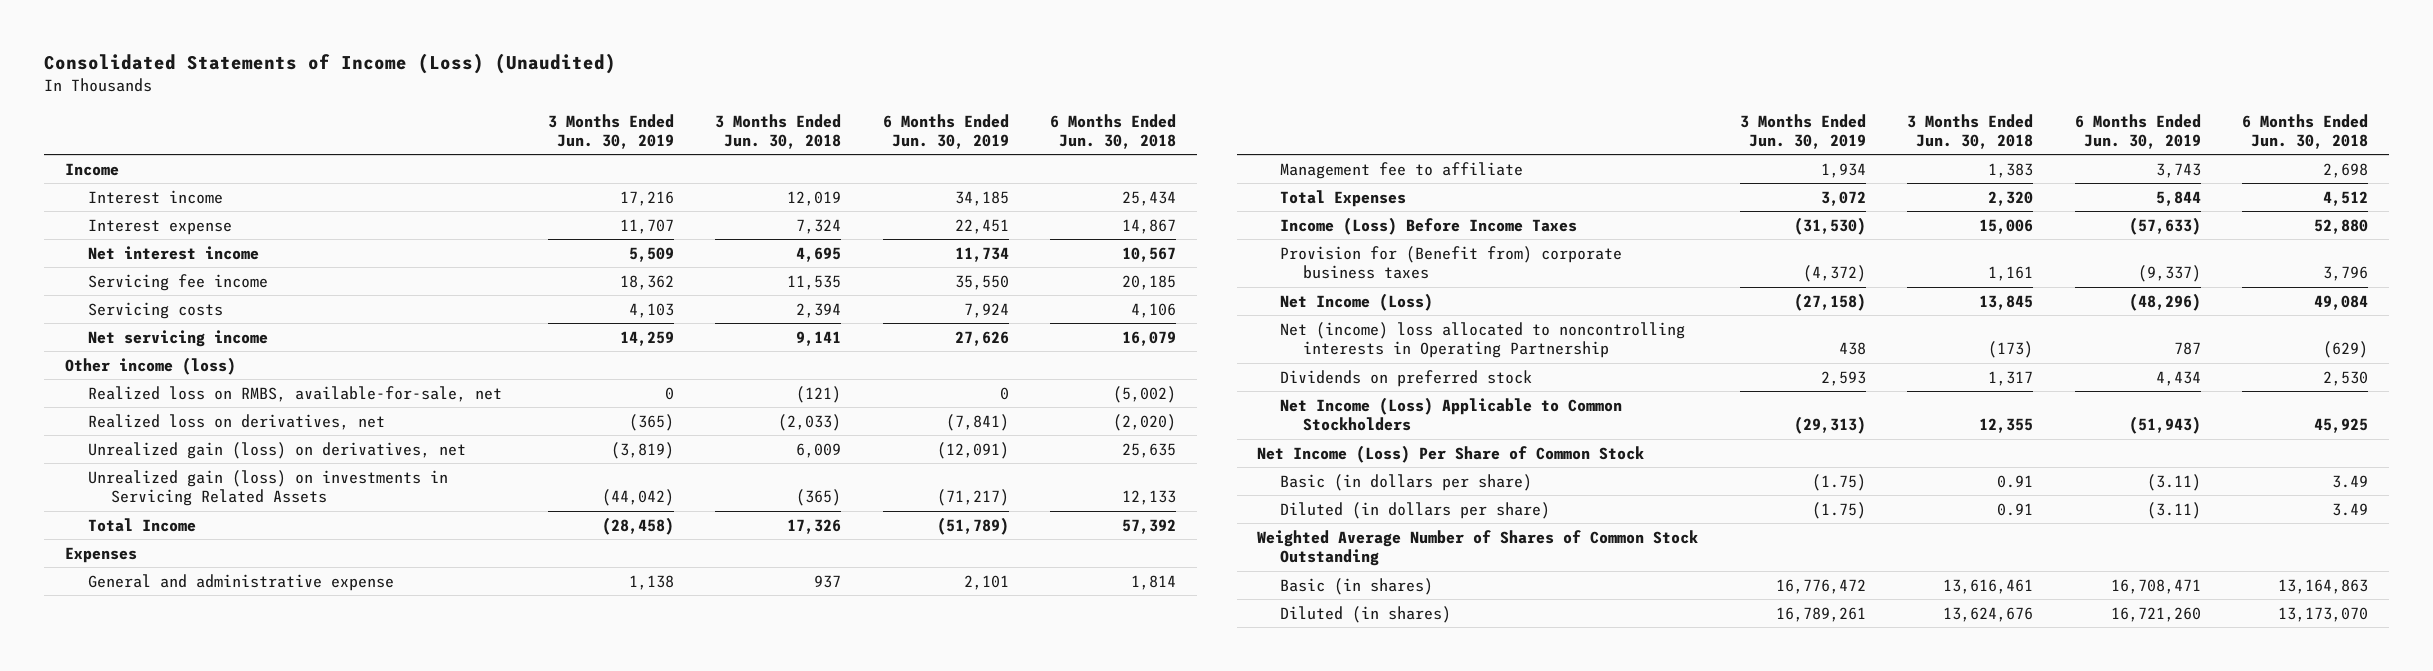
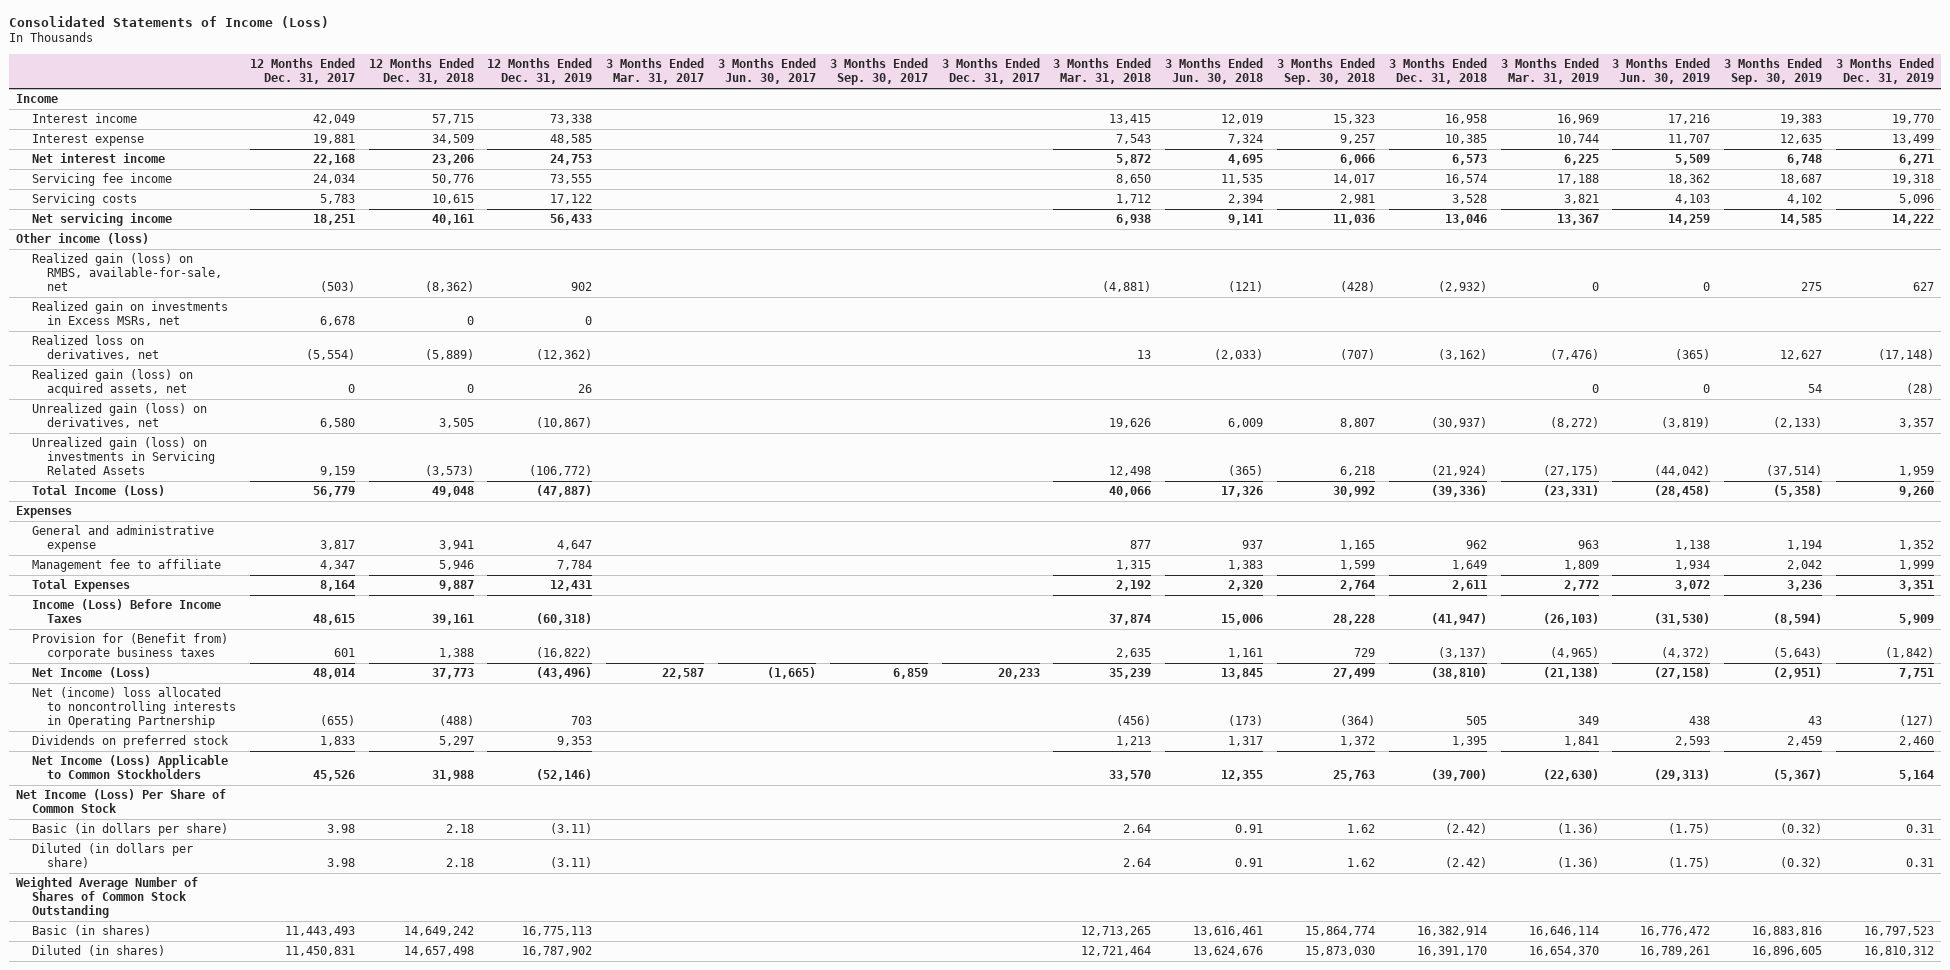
[44,53,617,75] Consolidated Statements of Income (Loss) (Unaudited) -> [9,15,330,28] Consolidated Statements of Income (Loss)
[882,113,1009,149] 6 Months Ended Jun. 30, 2019 -> none
[1049,113,1176,149] 6 Months Ended Jun. 30, 2018 -> none
none -> [249,58,355,85] 12 Months Ended Dec. 31, 2017
none -> [368,58,474,85] 12 Months Ended Dec. 31, 2018
none -> [487,58,593,85] 12 Months Ended Dec. 31, 2019
none -> [606,58,705,85] 3 Months Ended Mar. 31, 2017
none -> [717,58,816,85] 3 Months Ended Jun. 30, 2017
none -> [829,58,928,86] 3 Months Ended Sep. 30, 2017
none -> [941,58,1040,85] 3 Months Ended Dec. 31, 2017
none -> [1053,58,1152,85] 3 Months Ended Mar. 31, 2018
none -> [1276,58,1375,86] 3 Months Ended Sep. 30, 2018
none -> [1388,58,1487,85] 3 Months Ended Dec. 31, 2018
none -> [1500,58,1599,85] 3 Months Ended Mar. 31, 2019
none -> [1724,58,1823,86] 3 Months Ended Sep. 30, 2019
none -> [1835,58,1934,85] 3 Months Ended Dec. 31, 2019
[88,385,503,402] Realized loss on RMBS, available-for-sale, net -> [31,253,222,292] Realized gain (loss) on RMBS, available-for-sale, net
none -> [31,301,228,327] Realized gain on investments in Excess MSRs, net
none -> [31,369,193,397] Realized gain (loss) on acquired assets, net
[88,517,197,532] Total Income -> [31,485,165,497] Total Income (Loss)

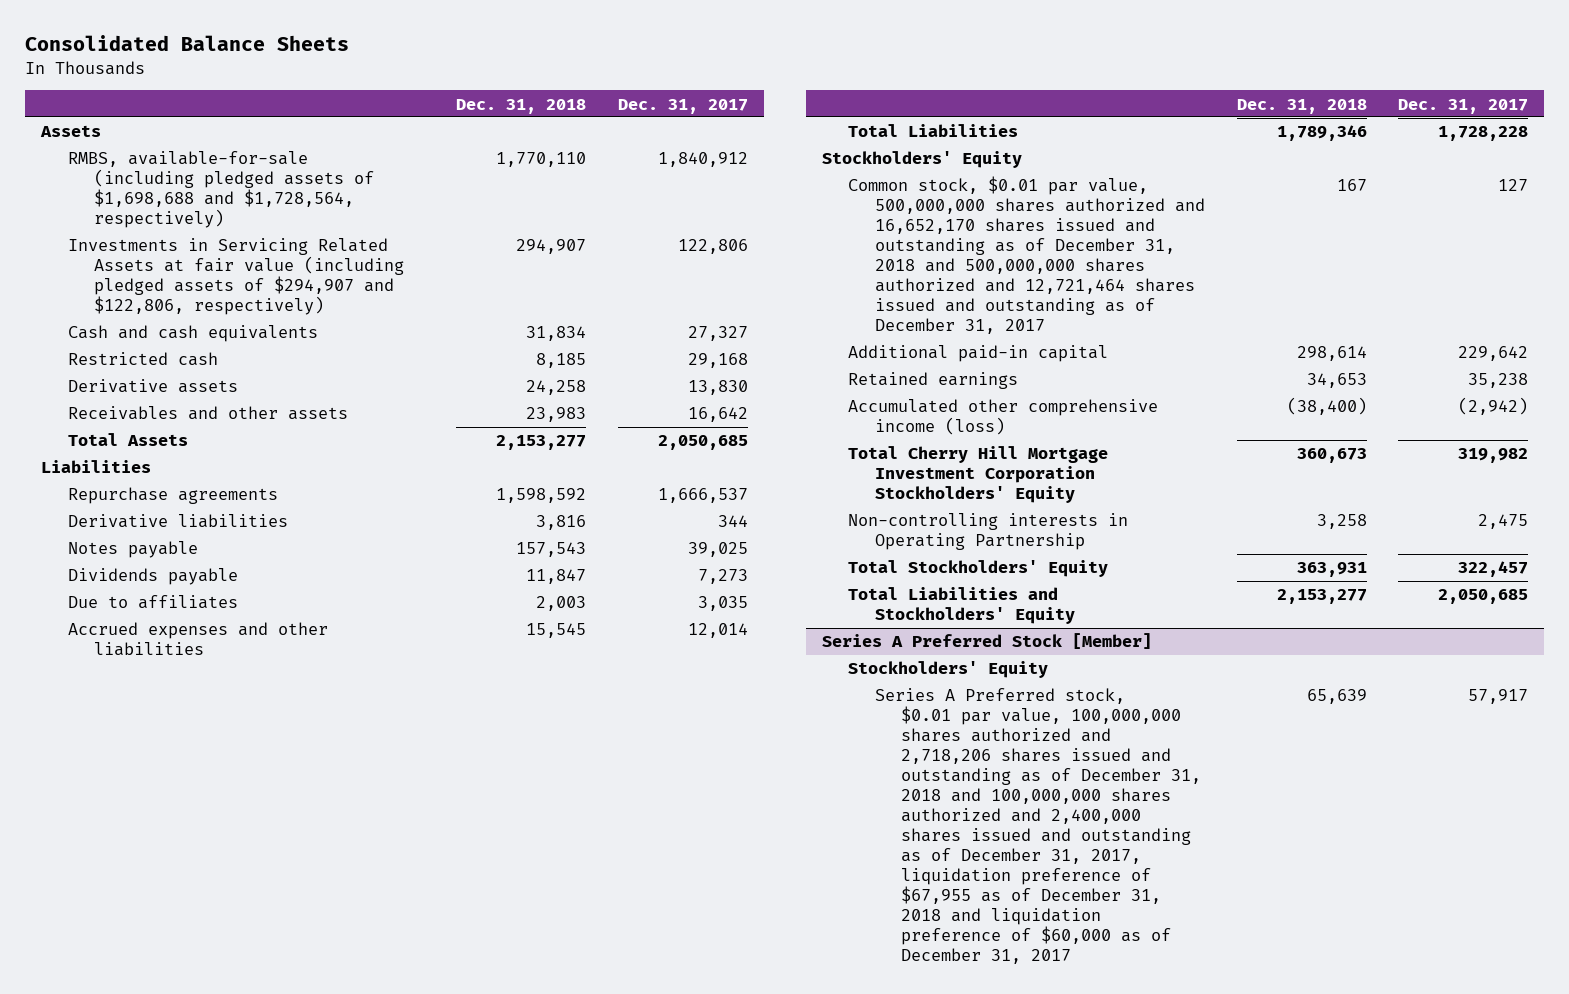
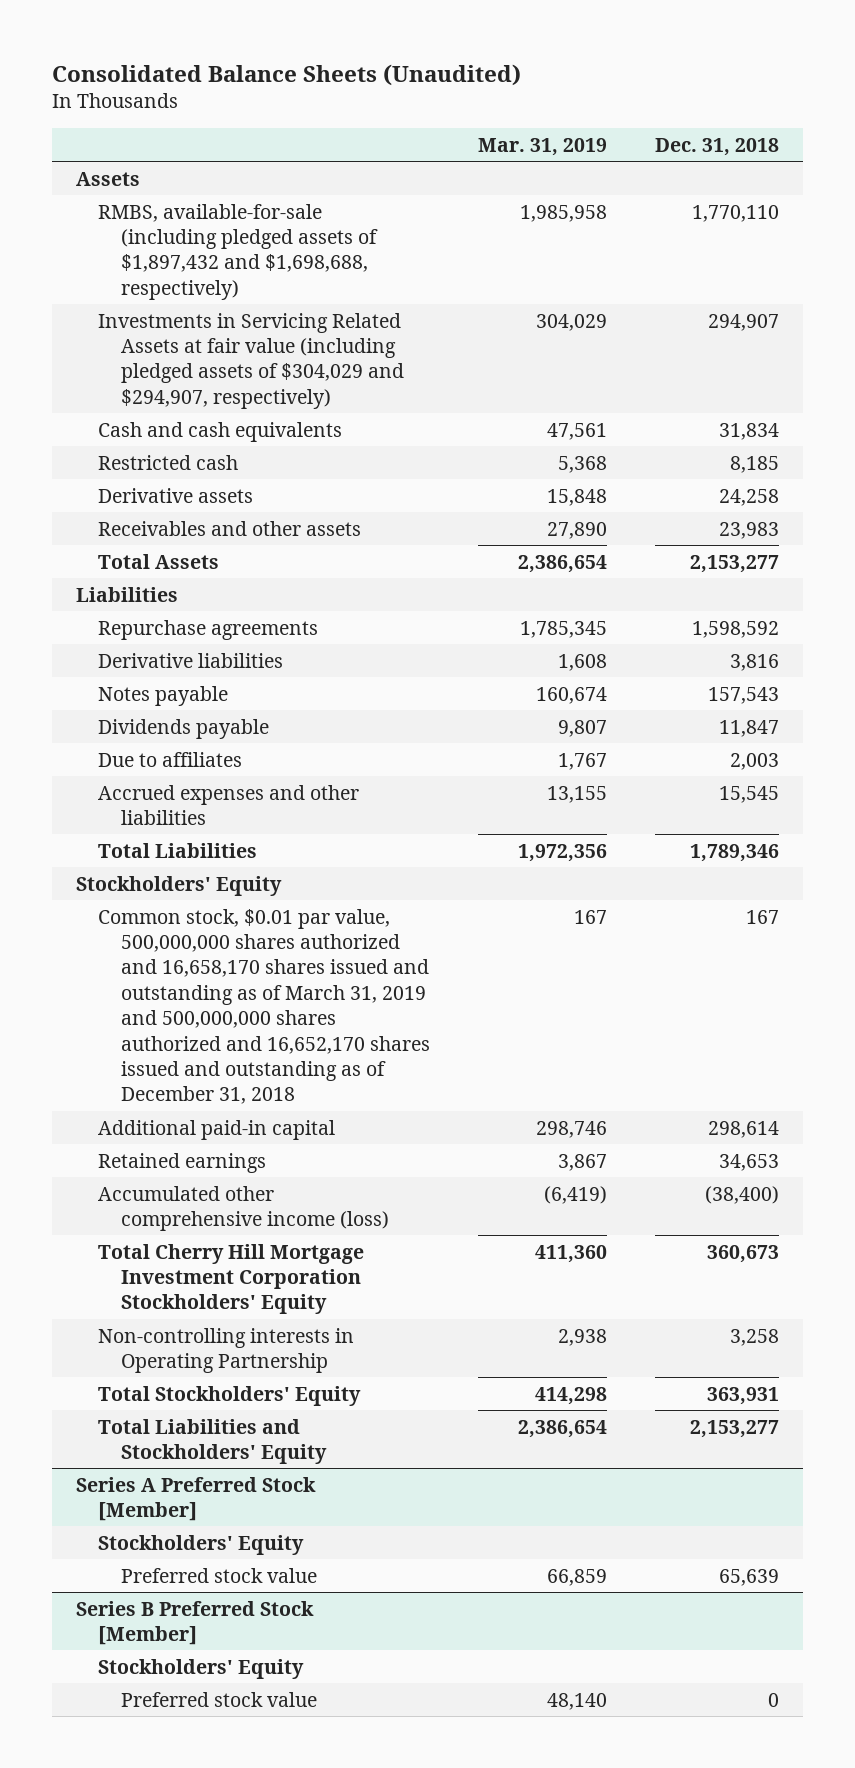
[25,35,350,52] Consolidated Balance Sheets -> [51,64,521,87] Consolidated Balance Sheets (Unaudited)
[617,98,748,114] Dec. 31, 2017 -> none
none -> [477,137,607,156] Mar. 31, 2019
[67,151,375,229] RMBS, available-for-sale (including pledged assets of $1,698,688 and $1,728,564, respectively) -> [98,203,378,300] RMBS, available-for-sale (including pledged assets of $1,897,432 and $1,698,688, respectively)
[67,238,405,316] Investments in Servicing Related Assets at fair value (including pledged assets of $294,907 and $122,806, respectively) -> [98,312,404,409] Investments in Servicing Related Assets at fair value (including pledged assets of $304,029 and $294,907, respectively)
[848,176,1205,335] Common stock, $0.01 par value, 500,000,000 shares authorized and 16,652,170 shares issued and outstanding as of December 31, 2018 and 500,000,000 shares authorized and 12,721,464 shares issued and outstanding as of December 31, 2017 -> [98,908,430,1105] Common stock, $0.01 par value, 500,000,000 shares authorized and 16,658,170 shares issued and outstanding as of March 31, 2019 and 500,000,000 shares authorized and 16,652,170 shares issued and outstanding as of December 31, 2018
[874,688,1202,965] Series A Preferred stock, $0.01 par value, 100,000,000 shares authorized and 2,718,206 shares issued and outstanding as of December 31, 2018 and 100,000,000 shares authorized and 2,400,000 shares issued and outstanding as of December 31, 2017, liquidation preference of $67,955 as of December 31, 2018 and liquidation preference of $60,000 as of December 31, 2017 -> [120,1567,317,1583] Preferred stock value
none -> [75,1600,314,1645] Series B Preferred Stock [Member]
none -> [98,1658,305,1679] Stockholders' Equity
none -> [120,1691,317,1707] Preferred stock value

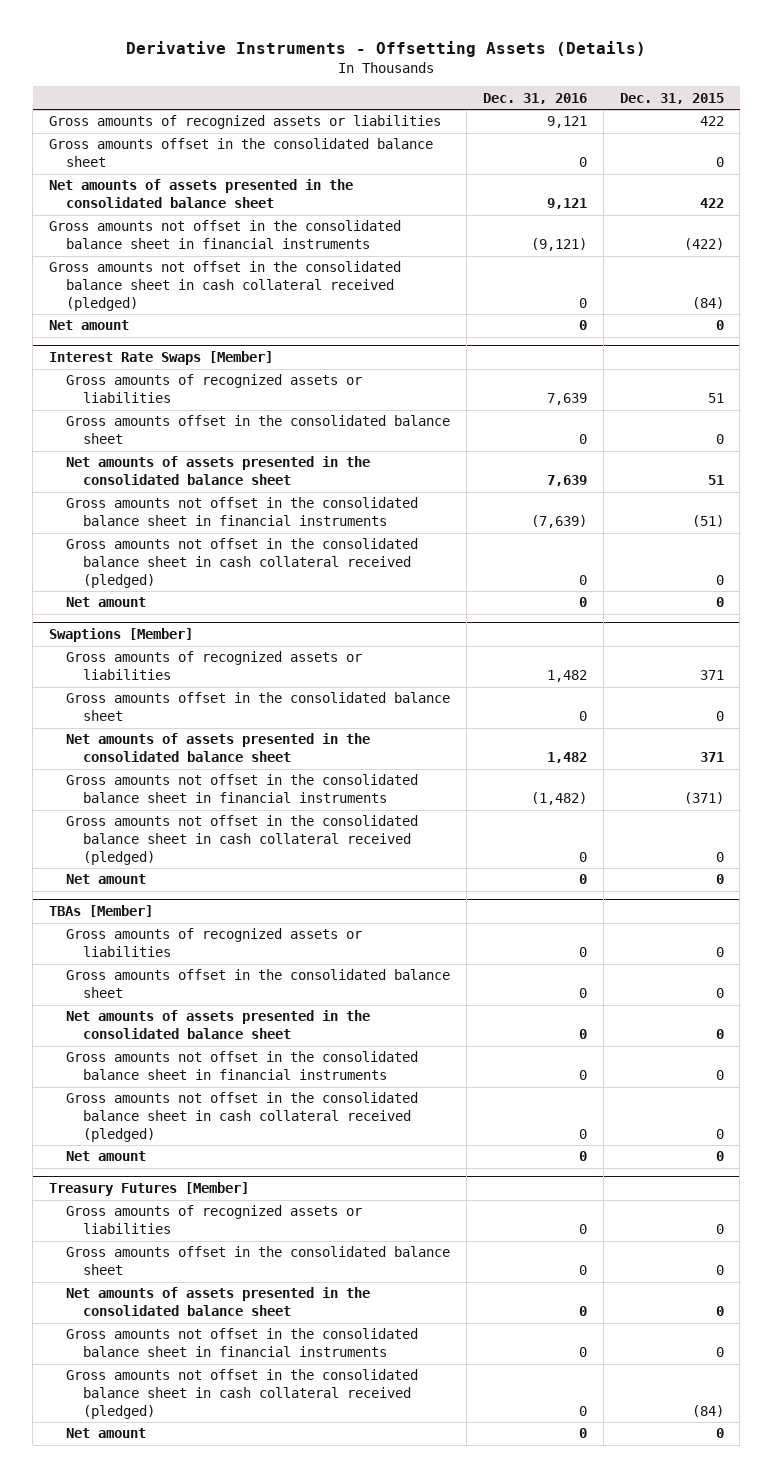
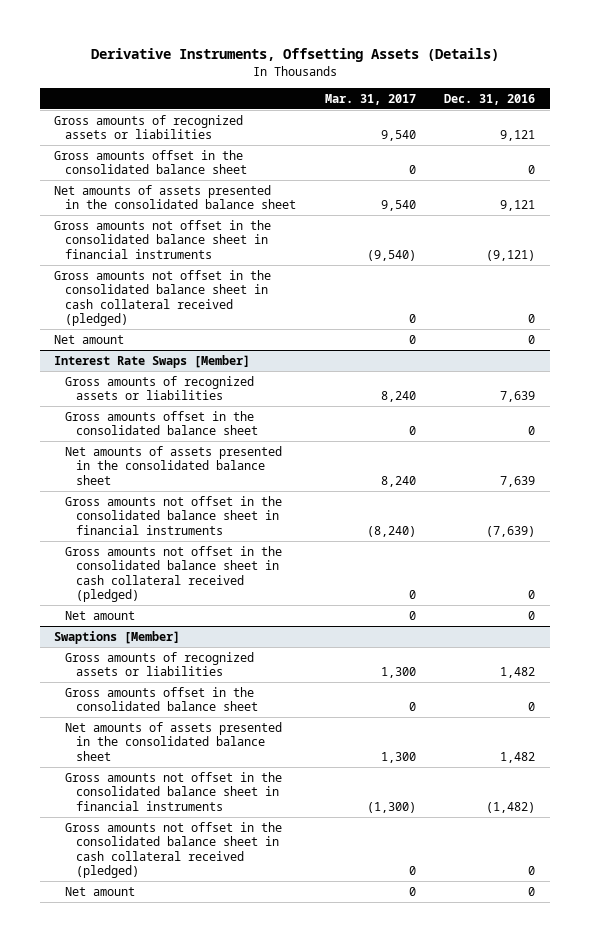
[126,40,647,57] Derivative Instruments - Offsetting Assets (Details) -> [90,48,499,63] Derivative Instruments, Offsetting Assets (Details)
[619,92,724,104] Dec. 31, 2015 -> none
none -> [324,93,416,105] Mar. 31, 2017
[48,905,153,918] TBAs [Member] -> none
[66,928,363,958] Gross amounts of recognized assets or liabilities -> none
[66,969,451,999] Gross amounts offset in the consolidated balance sheet -> none
[66,1010,371,1040] Net amounts of assets presented in the consolidated balance sheet -> none
[66,1051,419,1081] Gross amounts not offset in the consolidated balance sheet in financial instruments -> none
[66,1092,419,1142] Gross amounts not offset in the consolidated balance sheet in cash collateral received (pledged) -> none
[66,1151,147,1162] Net amount -> none
[48,1182,249,1197] Treasury Futures [Member] -> none
[66,1205,363,1235] Gross amounts of recognized assets or liabilities -> none
[66,1246,451,1276] Gross amounts offset in the consolidated balance sheet -> none
[66,1287,371,1317] Net amounts of assets presented in the consolidated balance sheet -> none
[66,1328,419,1358] Gross amounts not offset in the consolidated balance sheet in financial instruments -> none
[66,1369,419,1419] Gross amounts not offset in the consolidated balance sheet in cash collateral received (pledged) -> none
[66,1428,147,1439] Net amount -> none

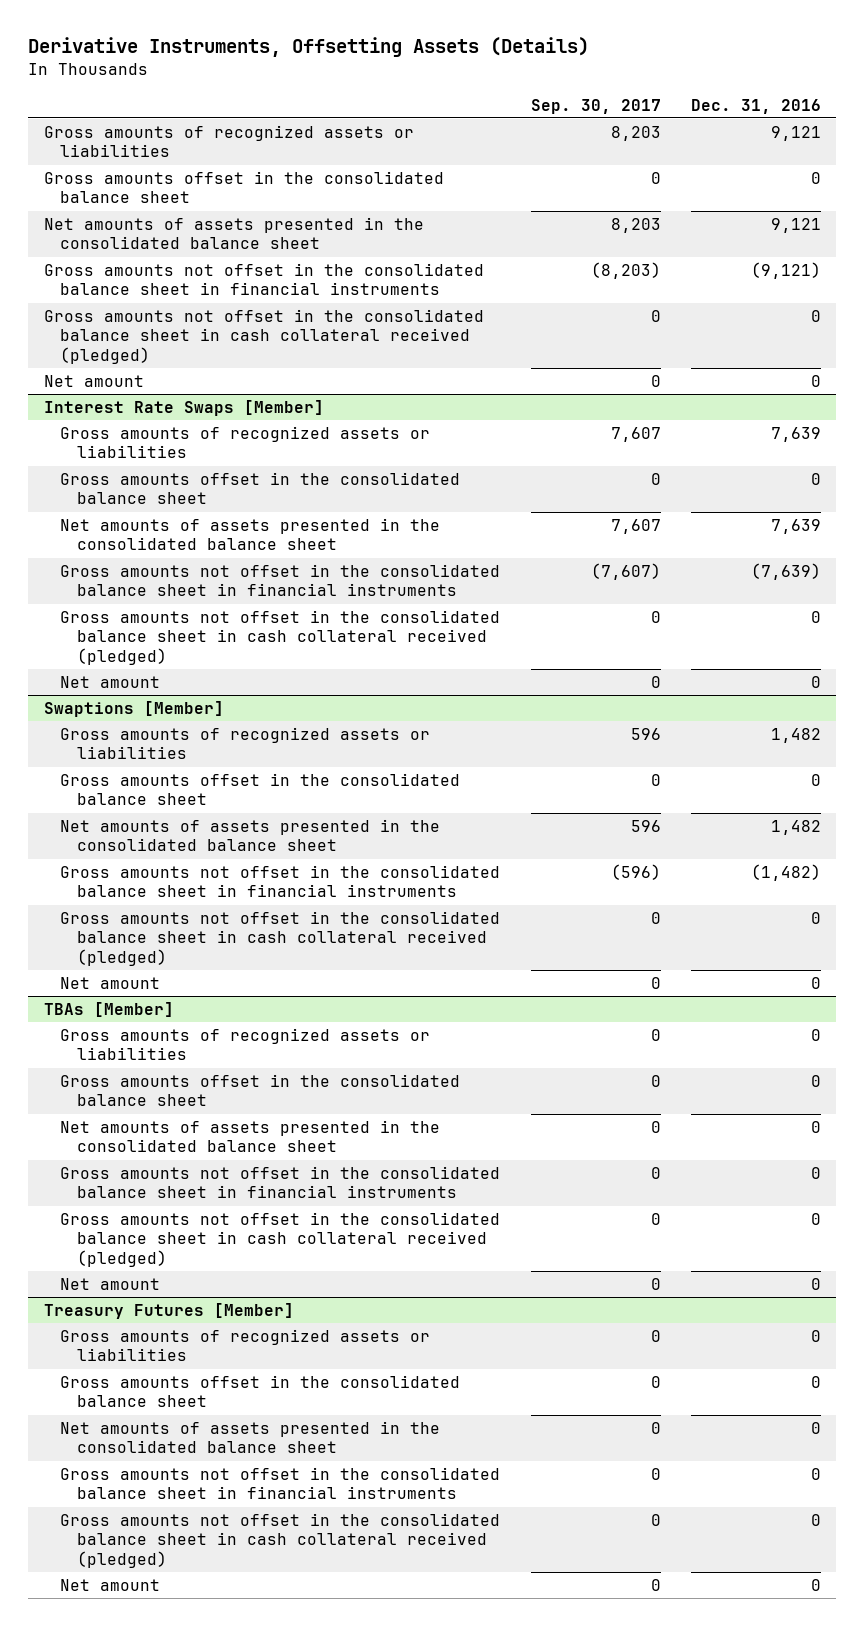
[324,93,416,105] Mar. 31, 2017 -> none
none -> [530,98,661,114] Sep. 30, 2017
none -> [43,1001,174,1017] TBAs [Member]
none -> [60,1027,431,1061] Gross amounts of recognized assets or liabilities
none -> [60,1073,461,1107] Gross amounts offset in the consolidated balance sheet
none -> [60,1119,441,1153] Net amounts of assets presented in the consolidated balance sheet
none -> [60,1165,501,1199] Gross amounts not offset in the consolidated balance sheet in financial instruments
none -> [60,1211,501,1267] Gross amounts not offset in the consolidated balance sheet in cash collateral received (pledged)
none -> [60,1277,161,1290] Net amount
none -> [43,1302,294,1319] Treasury Futures [Member]
none -> [60,1328,431,1362] Gross amounts of recognized assets or liabilities
none -> [60,1374,461,1408] Gross amounts offset in the consolidated balance sheet
none -> [60,1420,441,1454] Net amounts of assets presented in the consolidated balance sheet
none -> [60,1466,501,1500] Gross amounts not offset in the consolidated balance sheet in financial instruments
none -> [60,1512,501,1568] Gross amounts not offset in the consolidated balance sheet in cash collateral received (pledged)
none -> [60,1578,161,1591] Net amount

